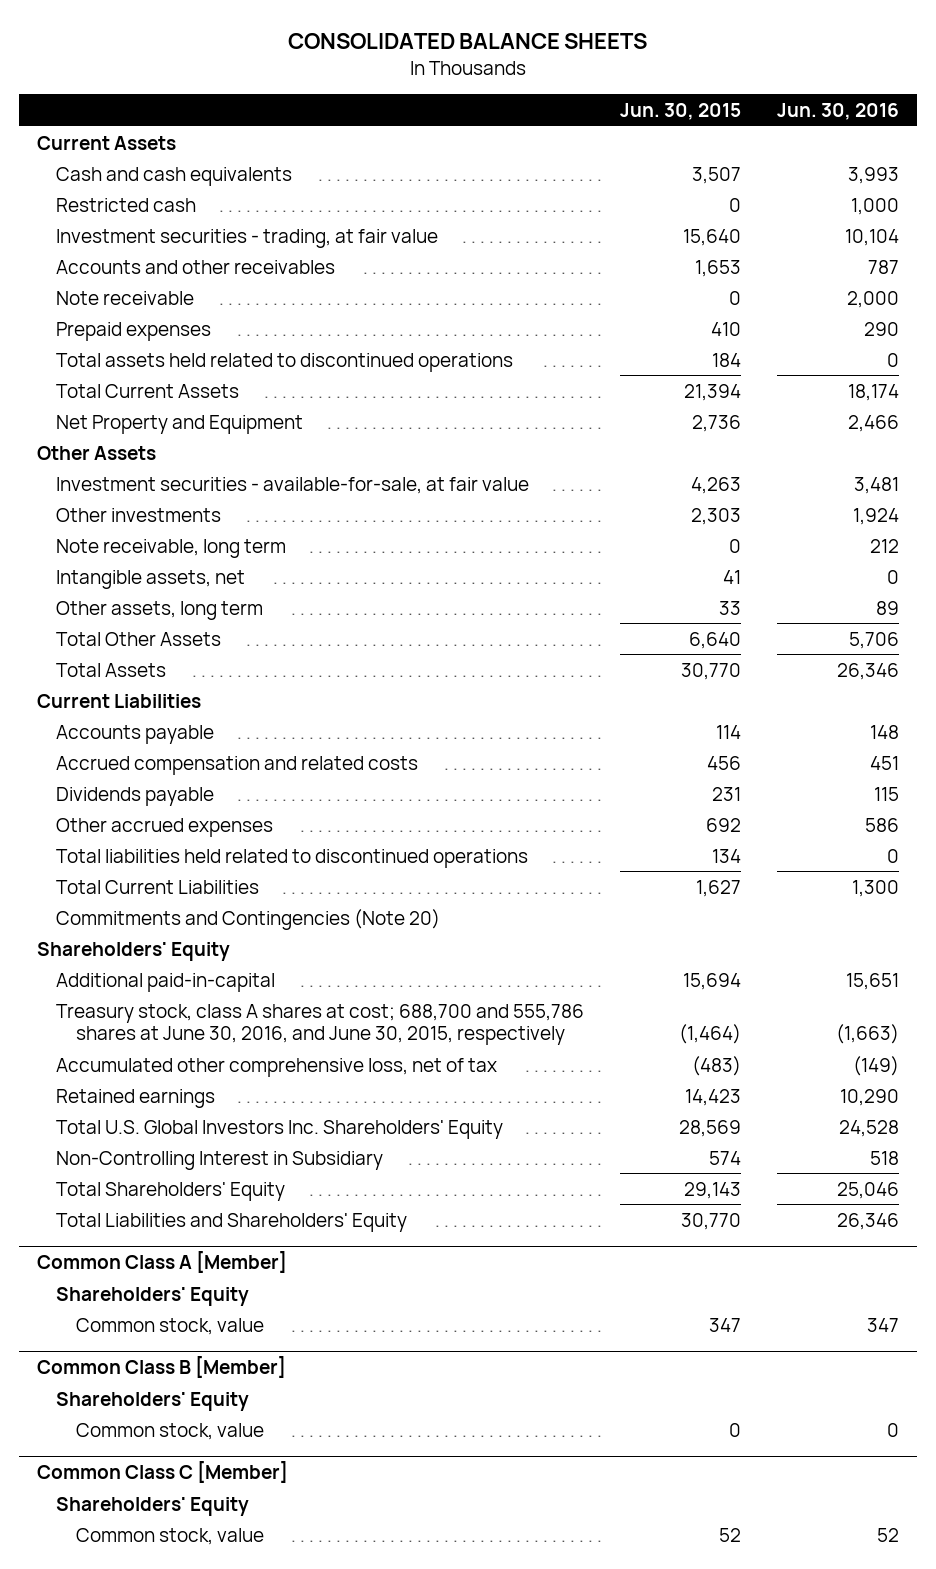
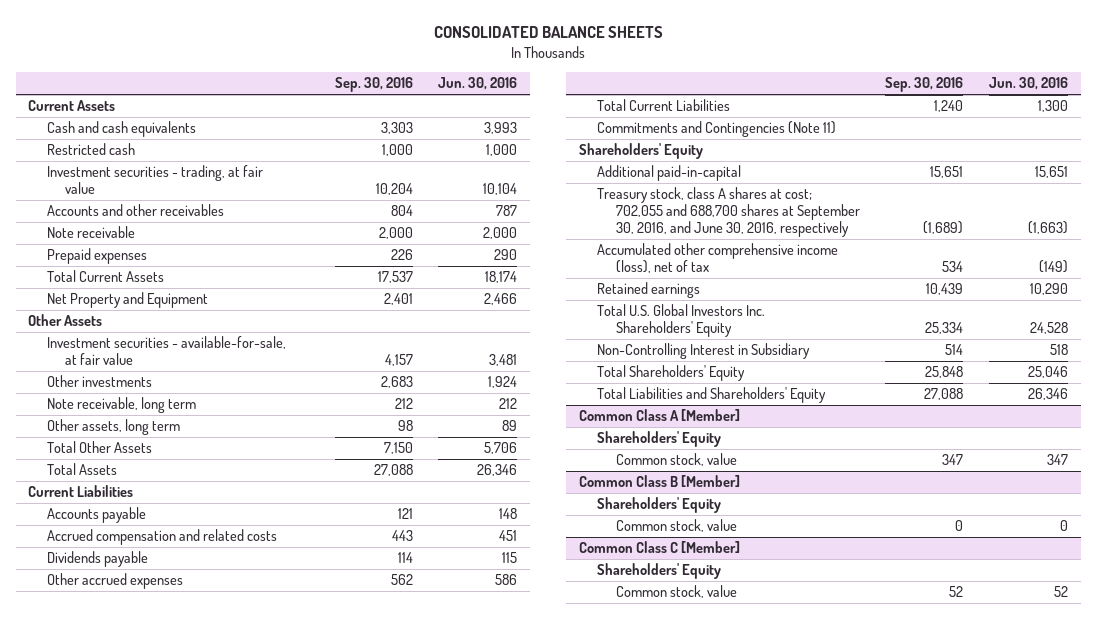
[620,102,742,120] Jun. 30, 2015 -> none
none -> [334,77,413,93] Sep. 30, 2016
[56,352,514,372] Total assets held related to discontinued operations -> none
[56,569,246,589] Intangible assets, net -> none
[56,848,529,868] Total liabilities held related to discontinued operations -> none
[56,908,441,930] Commitments and Contingencies (Note 20) -> [597,121,837,138] Commitments and Contingencies (Note 11)
[56,1003,585,1046] Treasury stock, class A shares at cost; 688,700 and 555,786 shares at June 30, 2016, and June 30, 2015, respectively -> [597,187,861,237] Treasury stock, class A shares at cost; 702,055 and 688,700 shares at September 30, 2016, and June 30, 2016, respectively
[56,1057,498,1077] Accumulated other comprehensive loss, net of tax -> [597,243,839,274] Accumulated other comprehensive income (loss), net of tax

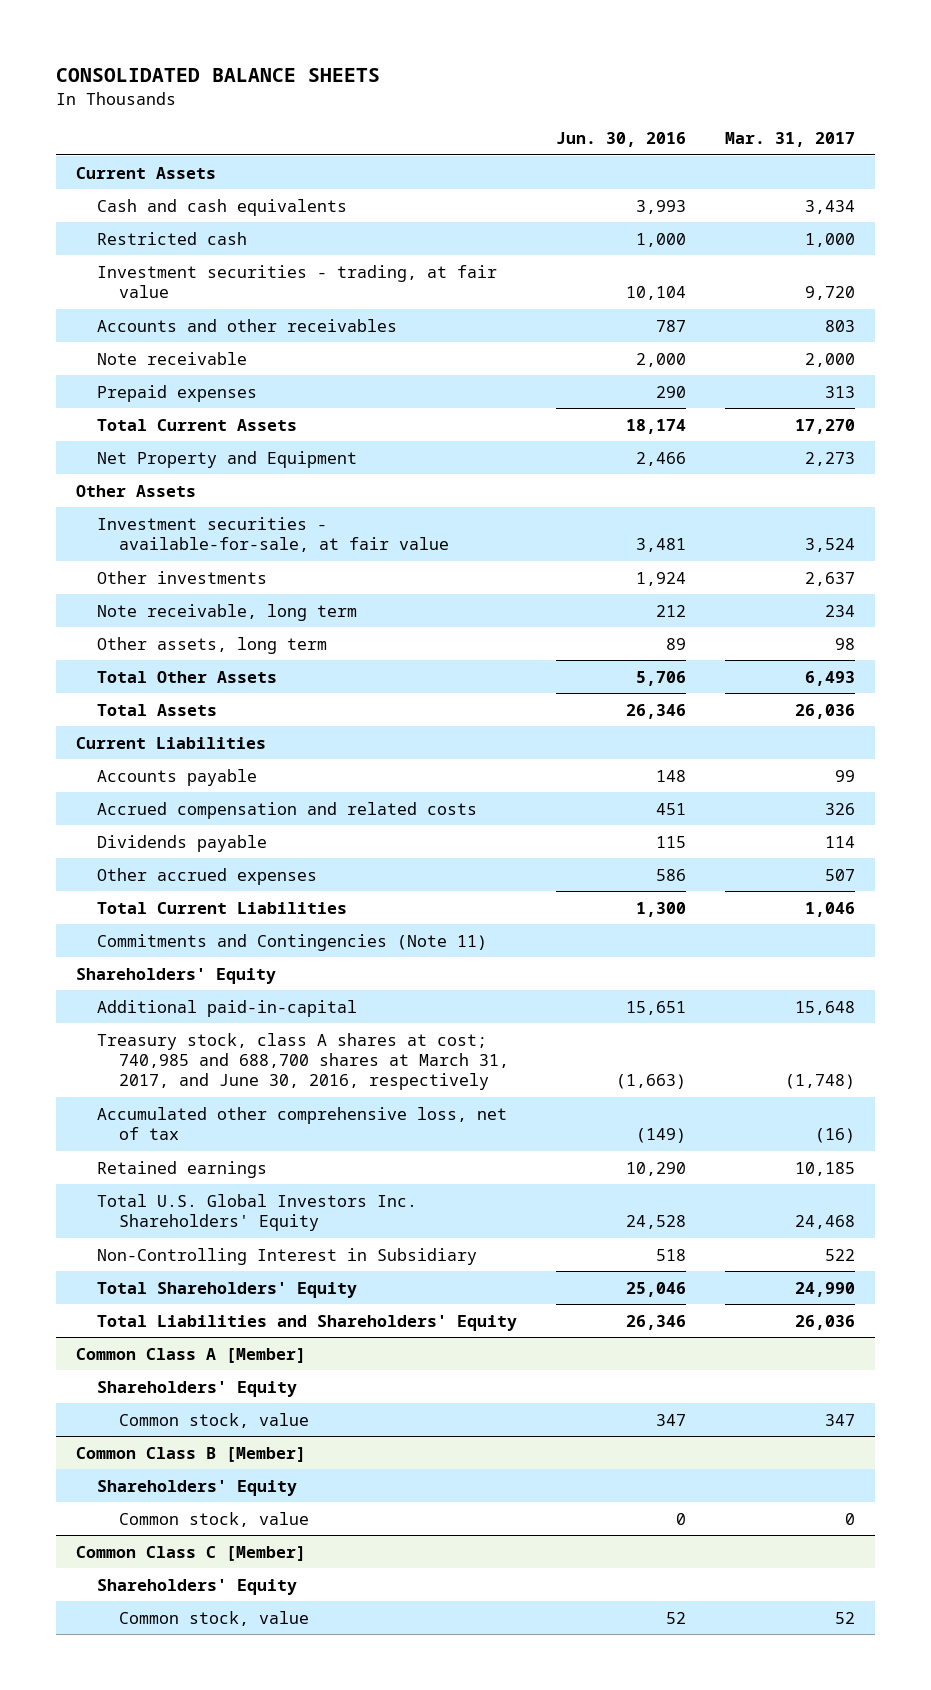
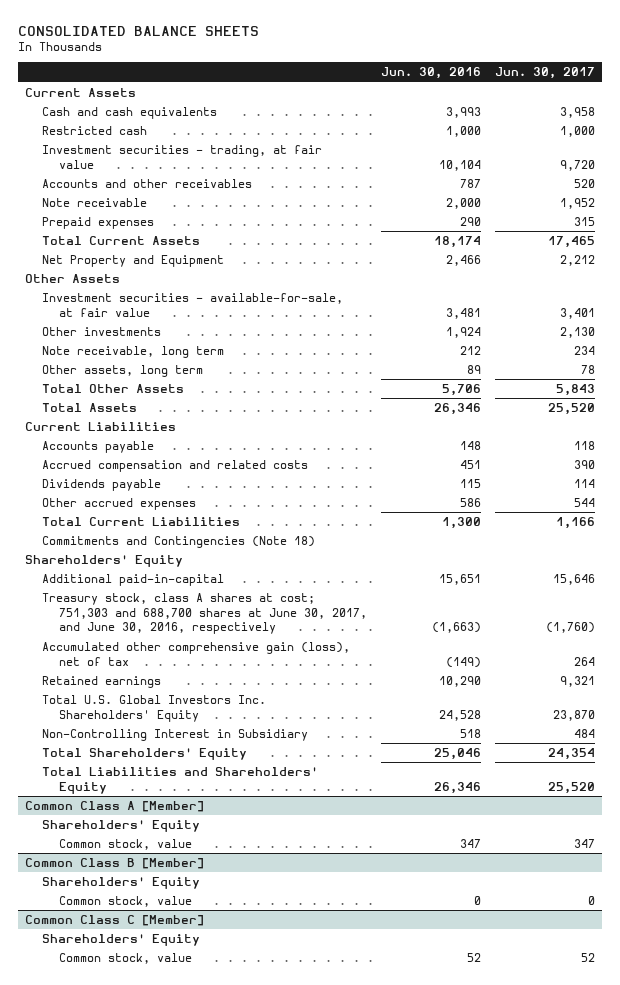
[725,132,856,148] Mar. 31, 2017 -> none
none -> [495,67,596,80] Jun. 30, 2017
[97,933,488,951] Commitments and Contingencies (Note 11) -> [42,536,316,549] Commitments and Contingencies (Note 18)
[97,1032,509,1091] Treasury stock, class A shares at cost; 740,985 and 688,700 shares at March 31, 2017, and June 30, 2016, respectively -> [42,593,368,635] Treasury stock, class A shares at cost; 751,303 and 688,700 shares at June 30, 2017, and June 30, 2016, respectively
[97,1106,508,1140] Accumulated other comprehensive loss, net of tax -> [42,642,351,666] Accumulated other comprehensive gain (loss), net of tax

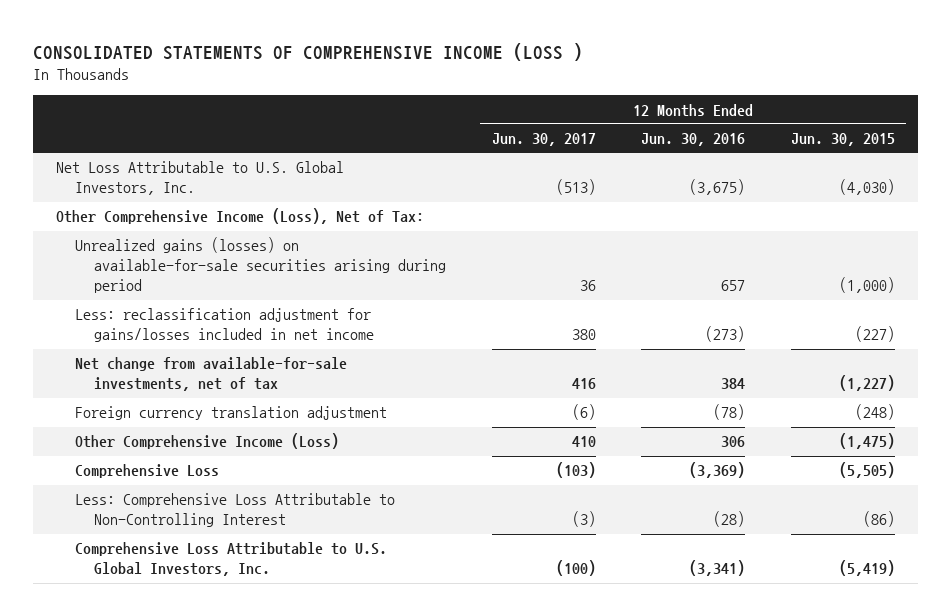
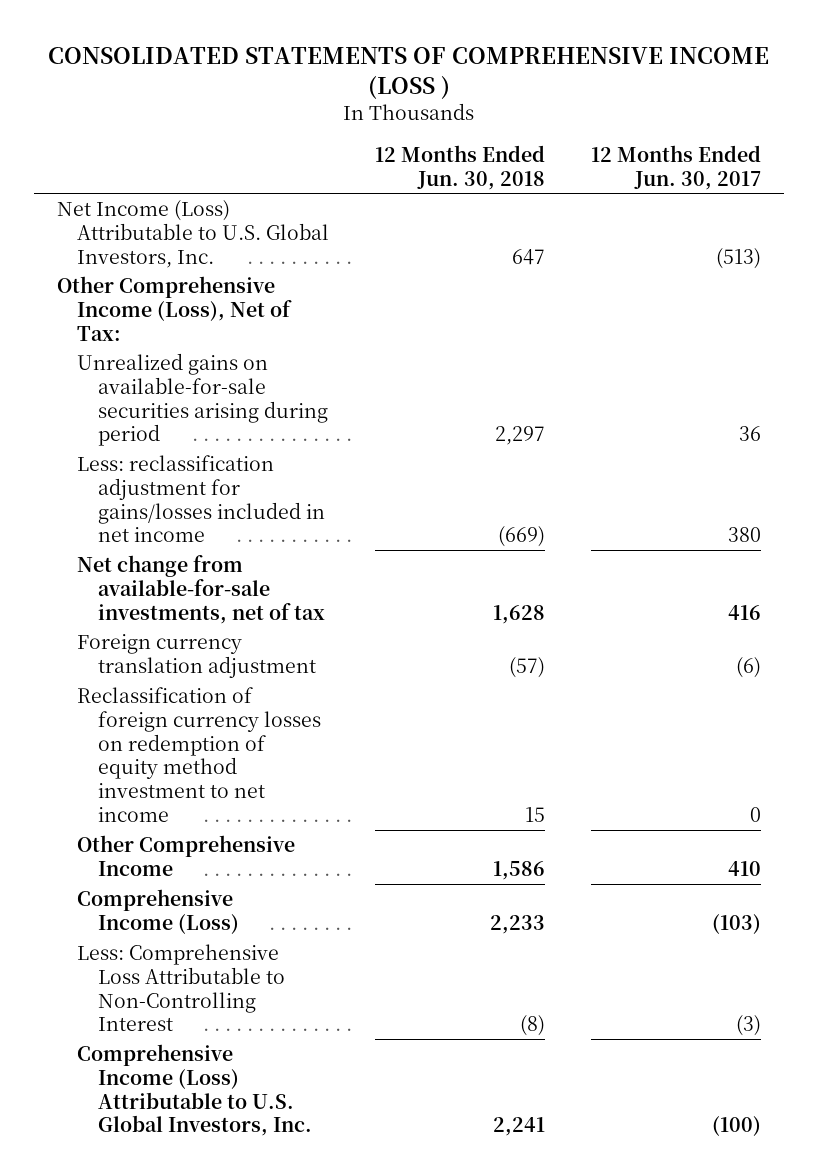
[641,133,746,147] Jun. 30, 2016 -> none
[790,133,895,147] Jun. 30, 2015 -> none
none -> [375,144,546,190] 12 Months Ended Jun. 30, 2018
[55,161,344,196] Net Loss Attributable to U.S. Global Investors, Inc. -> [56,200,330,268] Net Income (Loss) Attributable to U.S. Global Investors, Inc.
[74,237,446,294] Unrealized gains (losses) on available-for-sale securities arising during period -> [77,353,329,447] Unrealized gains on available-for-sale securities arising during period
none -> [77,687,322,822] Reclassification of foreign currency losses on redemption of equity method investment to net income
[74,433,339,450] Other Comprehensive Income (Loss) -> [77,835,296,876] Other Comprehensive Income
[74,464,219,479] Comprehensive Loss -> [77,889,240,934] Comprehensive Income (Loss)
[74,542,387,577] Comprehensive Loss Attributable to U.S. Global Investors, Inc. -> [77,1044,313,1137] Comprehensive Income (Loss) Attributable to U.S. Global Investors, Inc.

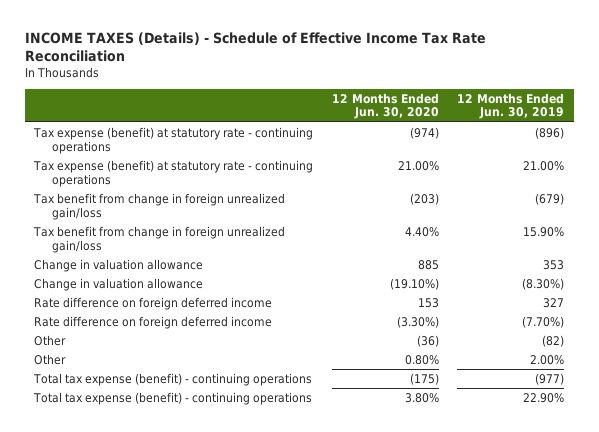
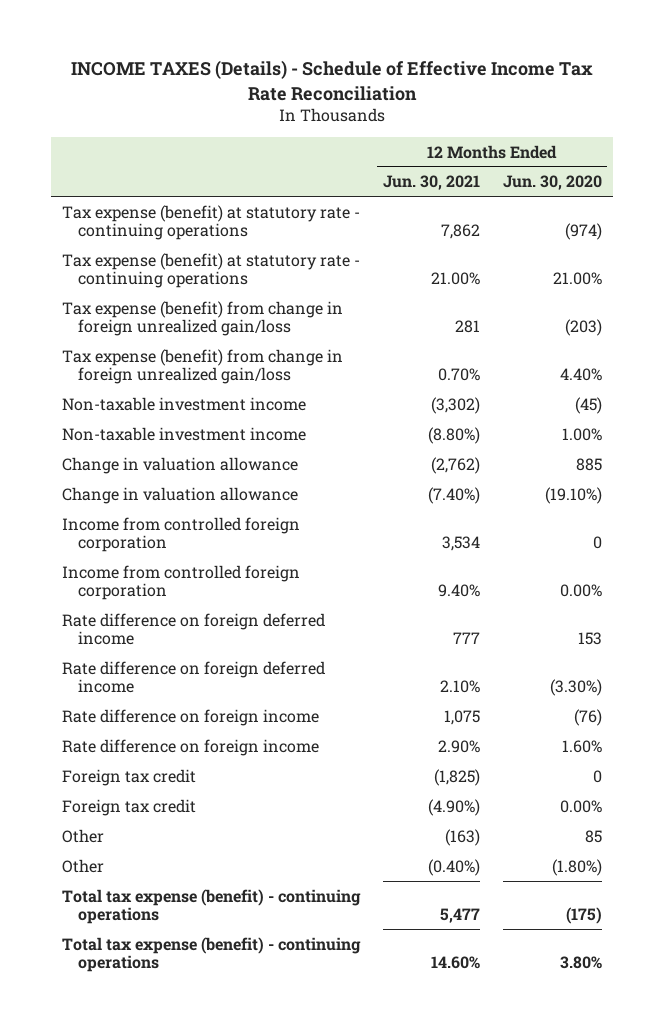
[457,92,565,120] 12 Months Ended Jun. 30, 2019 -> none
none -> [383,175,481,191] Jun. 30, 2021
[33,192,286,220] Tax benefit from change in foreign unrealized gain/loss -> [62,300,344,337] Tax expense (benefit) from change in foreign unrealized gain/loss
[33,225,286,253] Tax benefit from change in foreign unrealized gain/loss -> [62,348,344,385] Tax expense (benefit) from change in foreign unrealized gain/loss
none -> [62,396,307,411] Non-taxable investment income
none -> [62,426,307,441] Non-taxable investment income
none -> [62,516,301,553] Income from controlled foreign corporation
none -> [62,564,301,601] Income from controlled foreign corporation
none -> [62,708,320,726] Rate difference on foreign income
none -> [62,738,320,756] Rate difference on foreign income
none -> [62,768,197,786] Foreign tax credit
none -> [62,798,197,816] Foreign tax credit
[416,334,439,347] (36) -> [584,829,602,843] 85
[404,354,439,365] 0.80% -> [551,858,602,876] (1.80%)

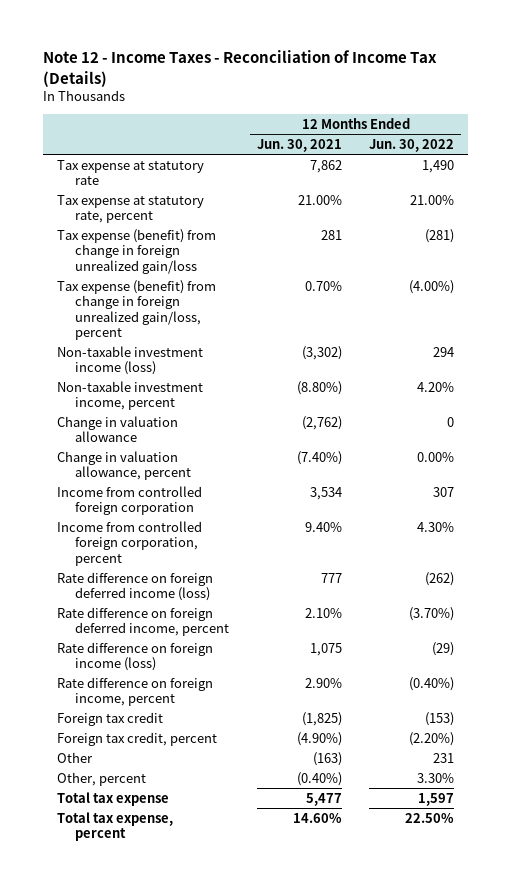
[71,60,594,102] INCOME TAXES (Details) - Schedule of Effective Income Tax Rate Reconciliation -> [42,50,437,87] Note 12 - Income Taxes - Reconciliation of Income Tax (Details)
[502,175,602,191] Jun. 30, 2020 -> none
none -> [369,138,455,152] Jun. 30, 2022
[62,204,361,241] Tax expense (benefit) at statutory rate - continuing operations -> [56,159,204,186] Tax expense at statutory rate
[62,252,361,289] Tax expense (benefit) at statutory rate - continuing operations -> [56,194,204,224] Tax expense at statutory rate, percent
[62,348,344,385] Tax expense (benefit) from change in foreign unrealized gain/loss -> [56,279,216,341] Tax expense (benefit) from change in foreign unrealized gain/loss, percent
[62,396,307,411] Non-taxable investment income -> [56,345,203,376] Non-taxable investment income (loss)
[62,426,307,441] Non-taxable investment income -> [56,380,203,411] Non-taxable investment income, percent
[62,486,299,504] Change in valuation allowance -> [56,450,192,481] Change in valuation allowance, percent
[62,564,301,601] Income from controlled foreign corporation -> [56,520,202,566] Income from controlled foreign corporation, percent
[62,612,326,646] Rate difference on foreign deferred income -> [56,571,213,602] Rate difference on foreign deferred income (loss)
[62,660,326,694] Rate difference on foreign deferred income -> [56,606,230,637] Rate difference on foreign deferred income, percent
[62,708,320,726] Rate difference on foreign income -> [56,641,213,672] Rate difference on foreign income (loss)
[62,738,320,756] Rate difference on foreign income -> [56,676,213,707] Rate difference on foreign income, percent
[62,798,197,816] Foreign tax credit -> [56,731,217,746] Foreign tax credit, percent
[62,858,105,873] Other -> [56,771,146,786] Other, percent
[62,888,362,925] Total tax expense (benefit) - continuing operations -> [56,791,169,806] Total tax expense
[62,936,362,973] Total tax expense (benefit) - continuing operations -> [56,811,173,842] Total tax expense, percent

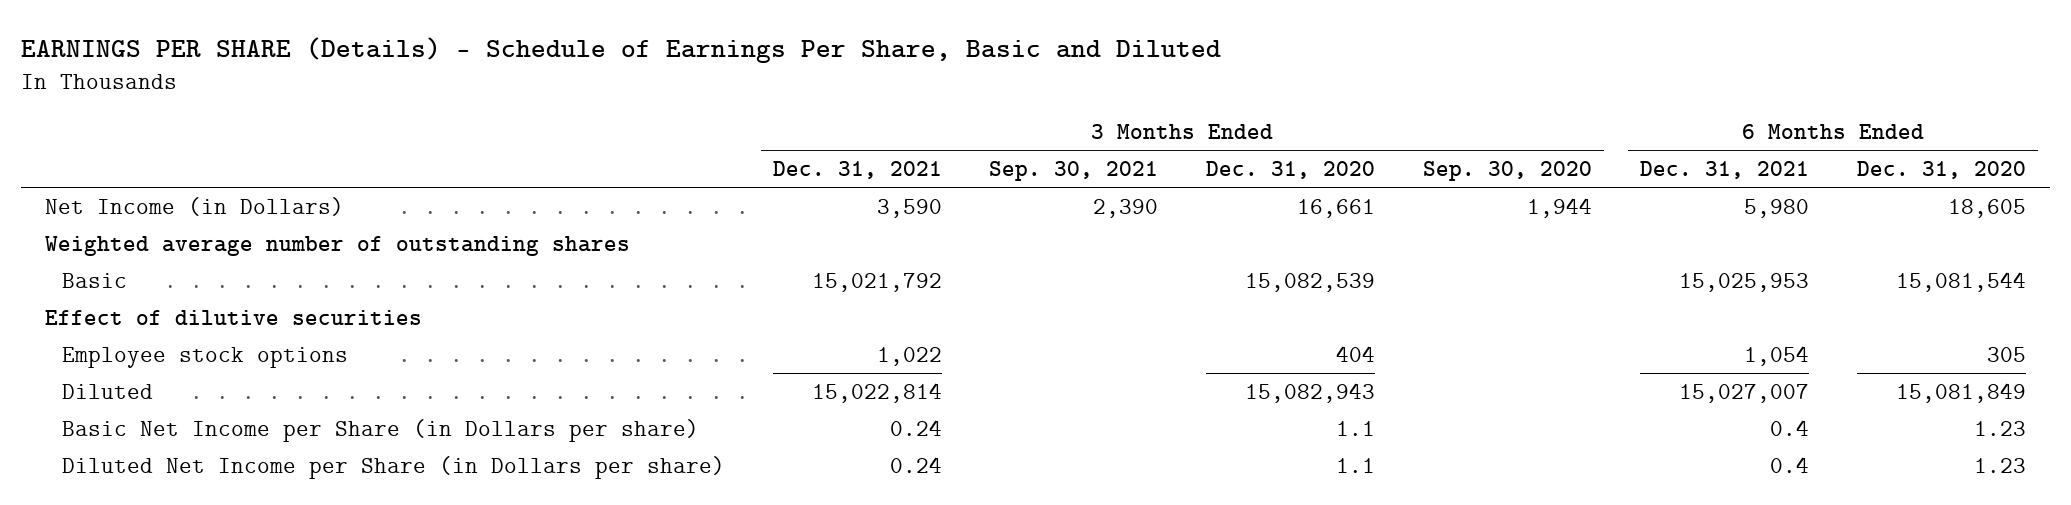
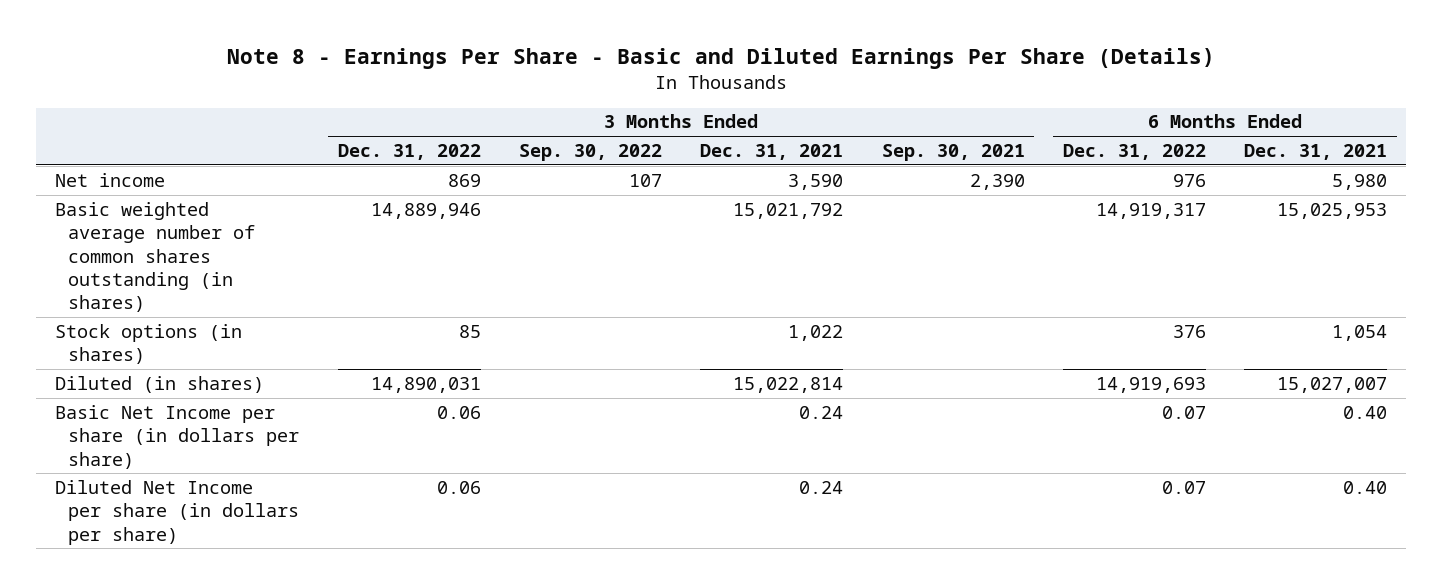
[20,37,1221,64] EARNINGS PER SHARE (Details) - Schedule of Earnings Per Share, Basic and Diluted -> [227,48,1216,70] Note 8 - Earnings Per Share - Basic and Diluted Earnings Per Share (Details)
[1206,160,1376,179] Dec. 31, 2020 -> none
[1423,160,1593,181] Sep. 30, 2020 -> none
[1857,160,2027,179] Dec. 31, 2020 -> none
none -> [337,144,481,161] Dec. 31, 2022
none -> [519,144,663,162] Sep. 30, 2022
none -> [1062,144,1206,161] Dec. 31, 2022
[44,235,630,256] Weighted average number of outstanding shares -> none
[44,309,422,325] Effect of dilutive securities -> none
[44,196,344,216] Net Income (in Dollars) -> [55,172,166,187] Net income
[61,272,127,288] Basic -> [55,201,256,313] Basic weighted average number of common shares outstanding (in shares)
[61,346,348,368] Employee stock options -> [55,323,243,365] Stock options (in shares)
[61,383,153,399] Diluted -> [55,375,265,393] Diluted (in shares)
[61,418,699,442] Basic Net Income per Share (in Dollars per share) -> [55,404,300,469] Basic Net Income per share (in dollars per share)
[1770,419,1810,436] 0.4 -> [1343,405,1388,419] 0.40
[61,455,725,479] Diluted Net Income per Share (in Dollars per share) -> [55,479,300,545] Diluted Net Income per share (in dollars per share)
[1770,456,1810,473] 0.4 -> [1343,480,1388,494] 0.40

